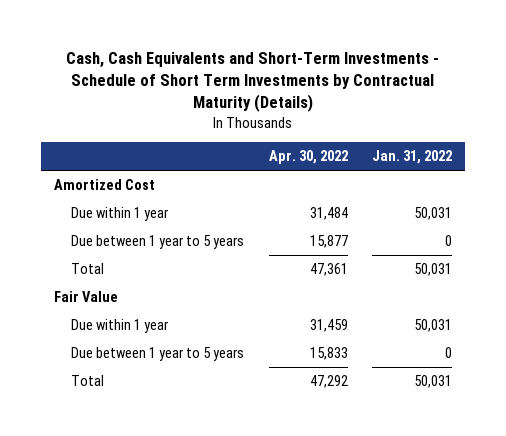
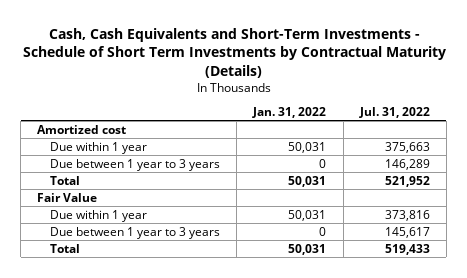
[268,150,348,165] Apr. 30, 2022 -> none
none -> [358,107,430,119] Jul. 31, 2022
[53,179,155,191] Amortized Cost -> [37,124,127,134] Amortized cost
[70,235,244,250] Due between 1 year to 5 years -> [50,158,221,171] Due between 1 year to 3 years
[70,347,244,362] Due between 1 year to 5 years -> [50,226,221,239] Due between 1 year to 3 years

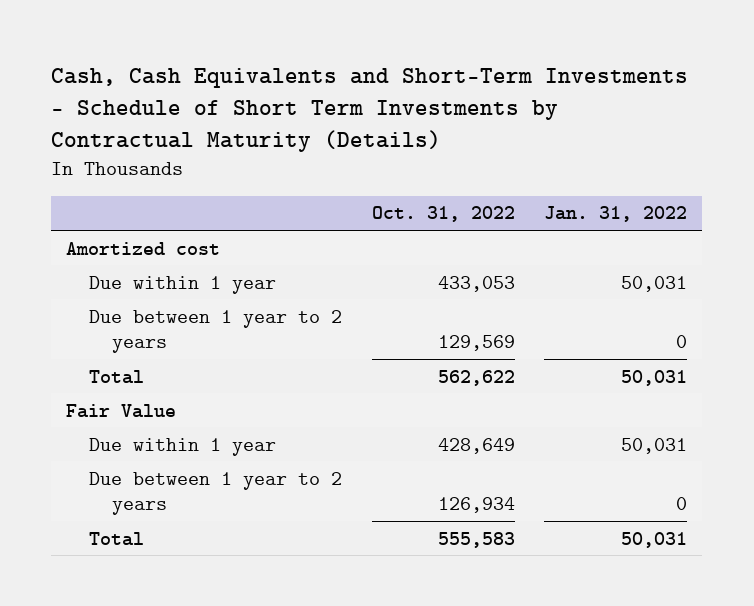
[358,107,430,119] Jul. 31, 2022 -> none
none -> [371,206,515,223] Oct. 31, 2022
[50,158,221,171] Due between 1 year to 3 years -> [89,309,343,354] Due between 1 year to 2 years
[50,226,221,239] Due between 1 year to 3 years -> [89,471,343,516] Due between 1 year to 2 years

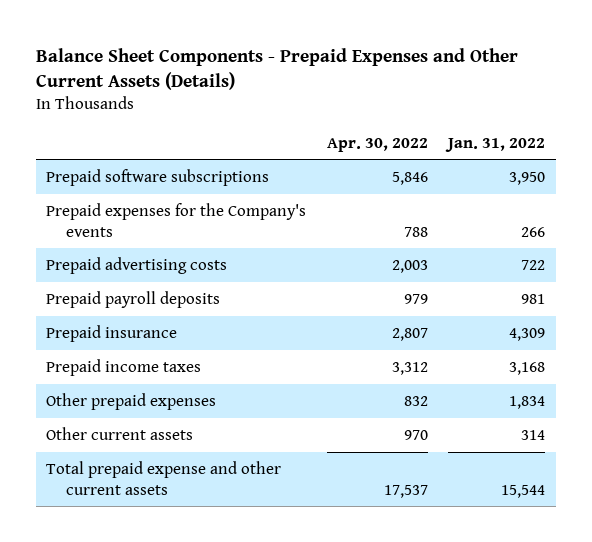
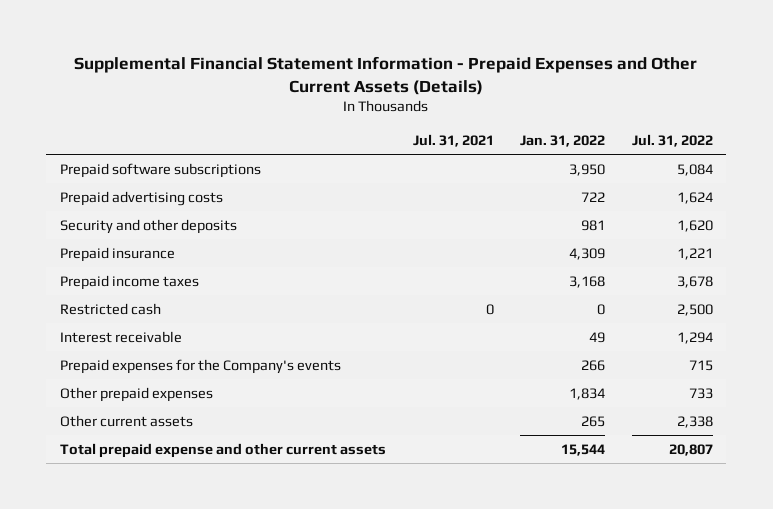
[36,47,519,91] Balance Sheet Components - Prepaid Expenses and Other Current Assets (Details) -> [74,56,698,95] Supplemental Financial Statement Information - Prepaid Expenses and Other Current Assets (Details)
[326,137,428,152] Apr. 30, 2022 -> none
none -> [412,133,494,147] Jul. 31, 2021
none -> [631,133,713,147] Jul. 31, 2022
[46,290,221,308] Prepaid payroll deposits -> [59,218,237,234] Security and other deposits
none -> [59,302,161,315] Restricted cash
none -> [59,330,182,343] Interest receivable
[46,202,307,237] Prepaid expenses for the Company's events -> [59,358,341,374] Prepaid expenses for the Company's events
[521,429,546,440] 314 -> [581,415,606,427] 265

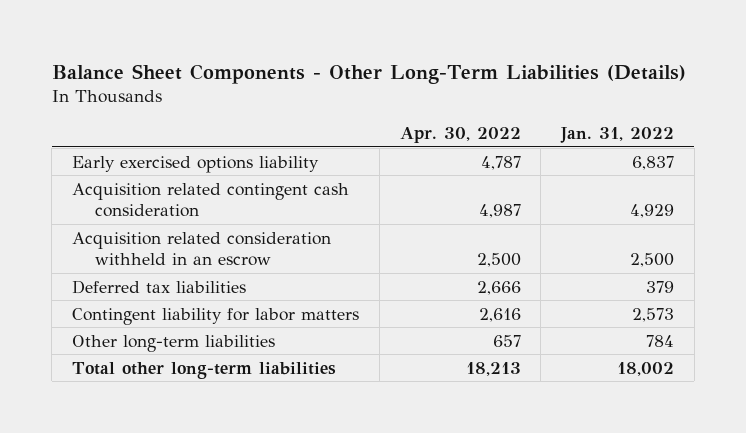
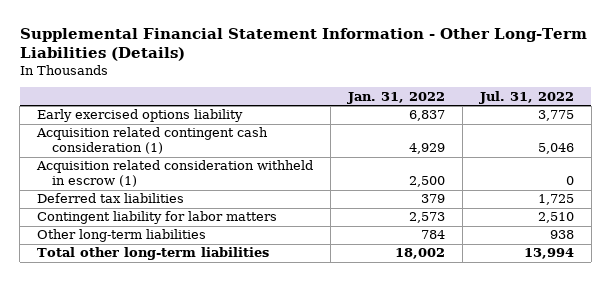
[51,63,686,84] Balance Sheet Components - Other Long-Term Liabilities (Details) -> [19,27,587,62] Supplemental Financial Statement Information - Other Long-Term Liabilities (Details)
[399,127,521,144] Apr. 30, 2022 -> none
none -> [478,90,574,104] Jul. 31, 2022
[72,182,350,218] Acquisition related contingent cash consideration -> [36,127,269,155] Acquisition related contingent cash consideration (1)
[72,231,332,267] Acquisition related consideration withheld in an escrow -> [36,160,314,188] Acquisition related consideration withheld in escrow (1)

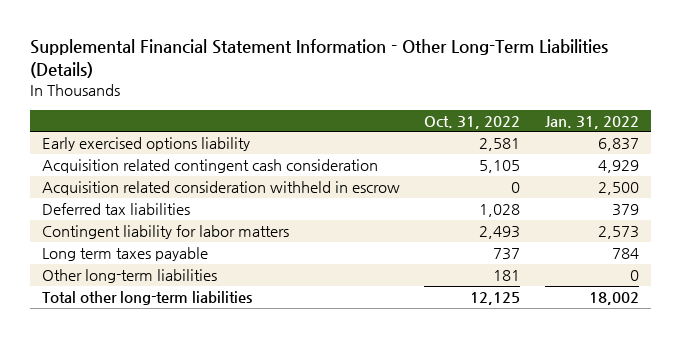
[478,90,574,104] Jul. 31, 2022 -> none
none -> [424,115,521,129] Oct. 31, 2022
[36,127,269,155] Acquisition related contingent cash consideration (1) -> [41,159,378,174] Acquisition related contingent cash consideration
[36,160,314,188] Acquisition related consideration withheld in escrow (1) -> [41,181,400,196] Acquisition related consideration withheld in escrow
none -> [41,247,208,262] Long term taxes payable
[420,230,445,240] 784 -> [629,270,639,282] 0

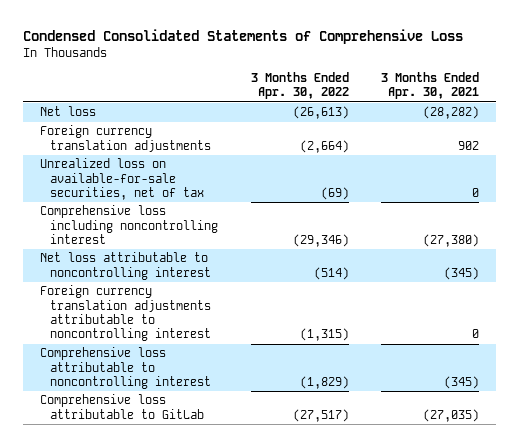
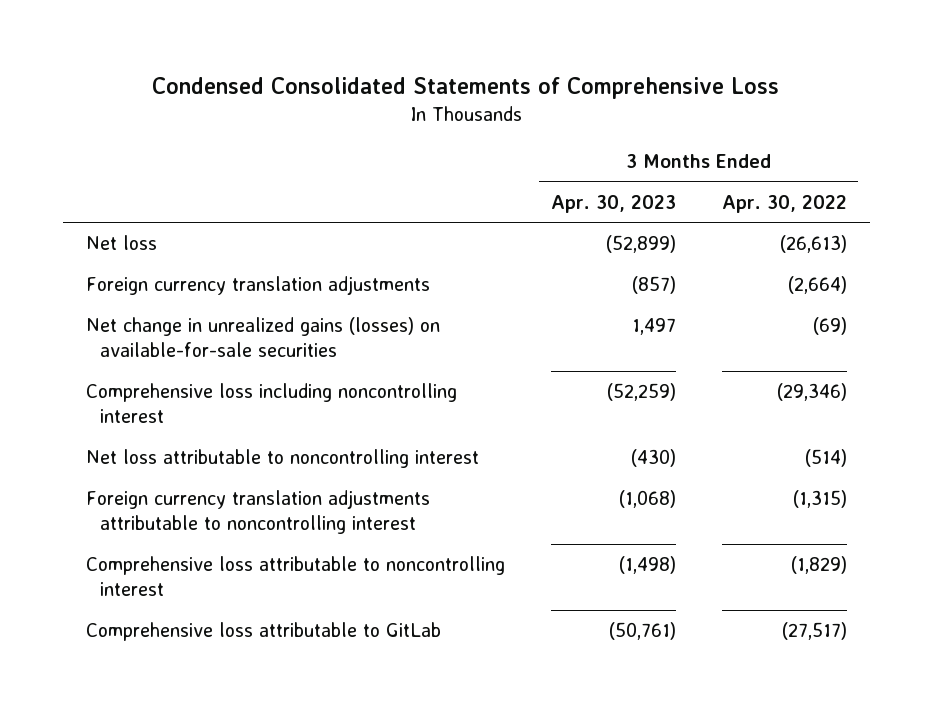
[381,72,480,100] 3 Months Ended Apr. 30, 2021 -> none
none -> [550,194,676,213] Apr. 30, 2023
[39,158,204,201] Unrealized loss on available-for-sale securities, net of tax -> [85,317,440,358] Net change in unrealized gains (losses) on available-for-sale securities

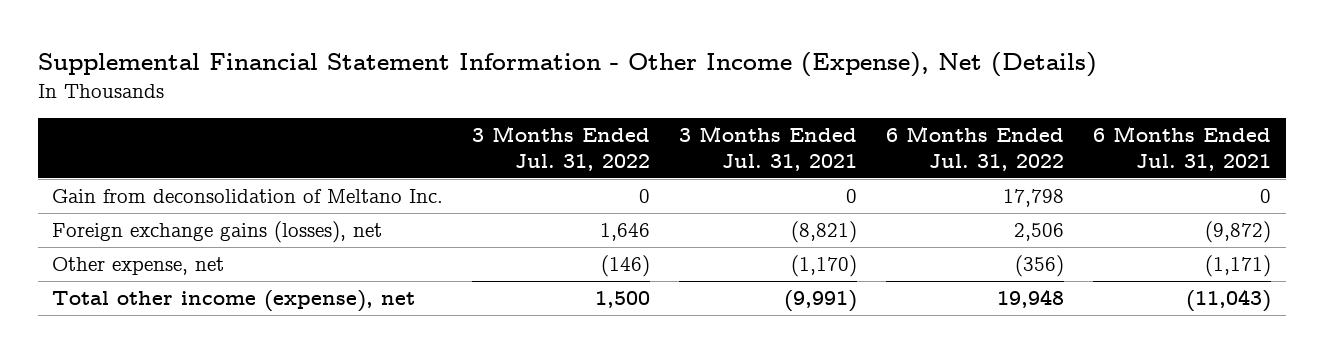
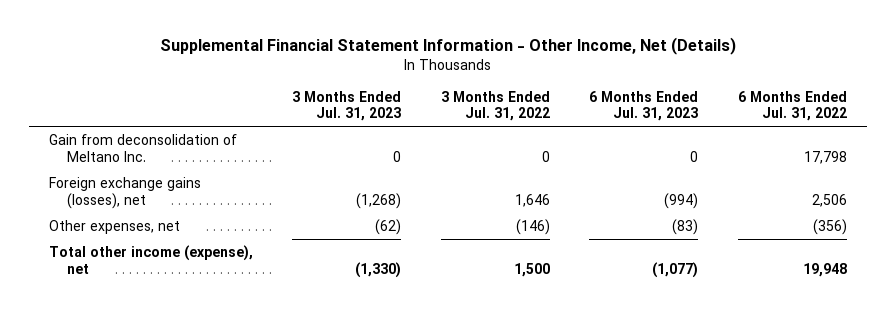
[37,51,1097,77] Supplemental Financial Statement Information - Other Income (Expense), Net (Details) -> [159,36,736,55] Supplemental Financial Statement Information - Other Income, Net (Details)
[679,126,858,171] 3 Months Ended Jul. 31, 2021 -> none
[1093,126,1272,171] 6 Months Ended Jul. 31, 2021 -> none
none -> [292,90,402,122] 3 Months Ended Jul. 31, 2023
none -> [589,90,699,122] 6 Months Ended Jul. 31, 2023
[52,257,225,276] Other expense, net -> [48,220,180,235] Other expenses, net

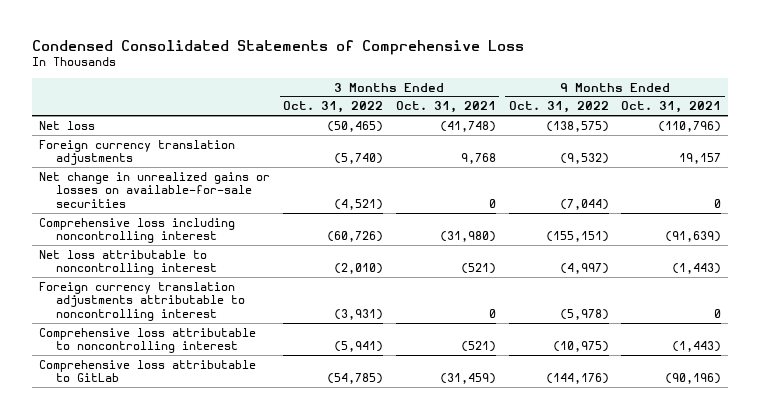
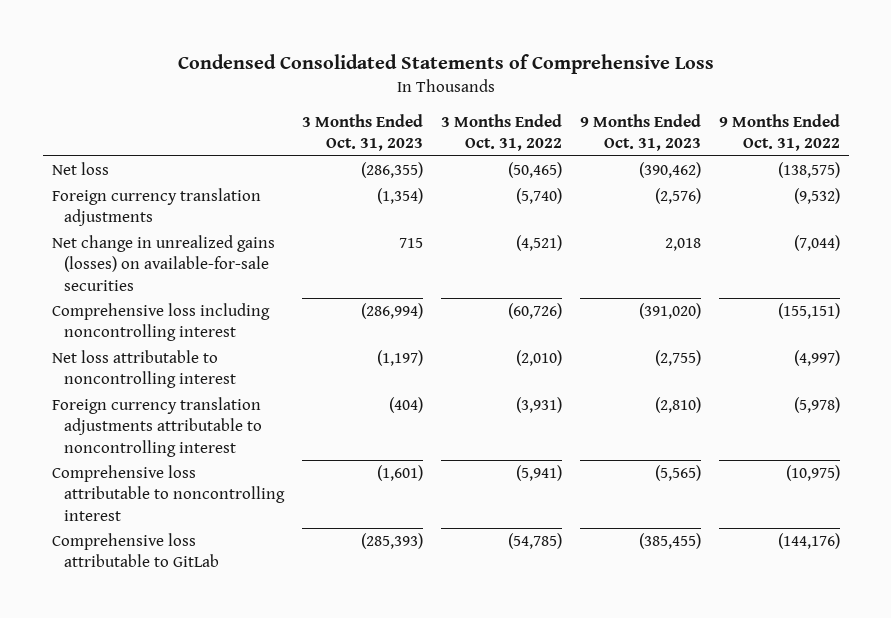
[395,101,496,114] Oct. 31, 2021 -> none
[621,101,722,114] Oct. 31, 2021 -> none
none -> [302,113,424,151] 3 Months Ended Oct. 31, 2023
none -> [579,113,701,151] 9 Months Ended Oct. 31, 2023
[38,171,270,208] Net change in unrealized gains or losses on available-for-sale securities -> [51,235,275,291] Net change in unrealized gains (losses) on available-for-sale securities

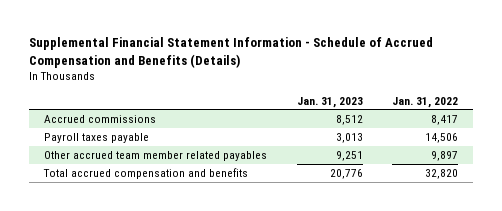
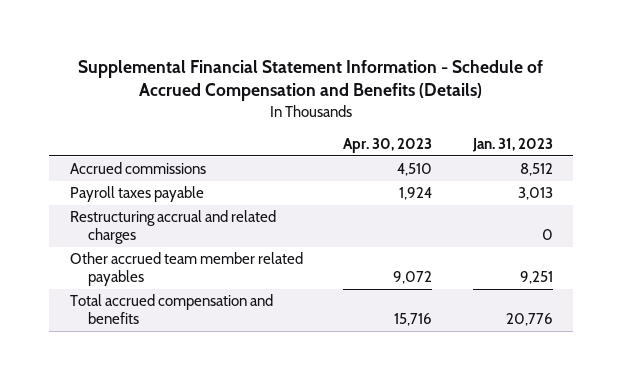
[392,96,459,108] Jan. 31, 2022 -> none
none -> [343,138,433,154] Apr. 30, 2023
none -> [69,210,276,245] Restructuring accrual and related charges

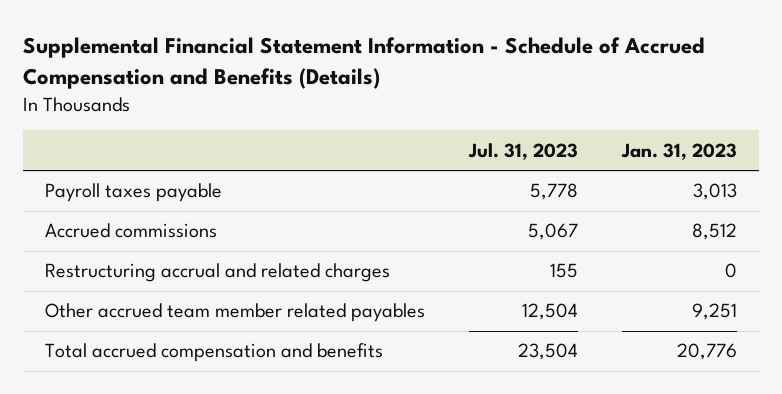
[343,138,433,154] Apr. 30, 2023 -> none
none -> [467,142,578,160] Jul. 31, 2023
[69,162,206,175] Accrued commissions -> [44,223,217,239] Accrued commissions

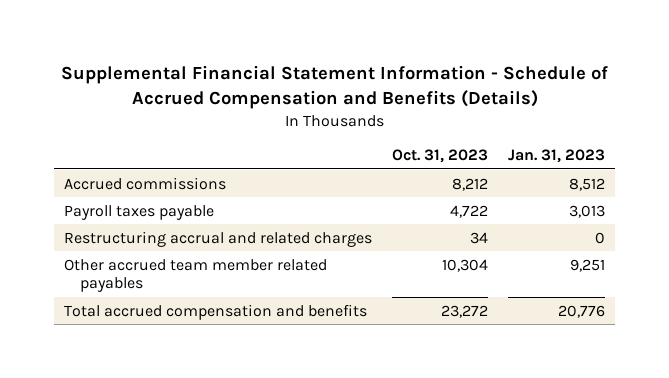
[467,142,578,160] Jul. 31, 2023 -> none
none -> [392,149,489,164] Oct. 31, 2023
[44,183,222,203] Payroll taxes payable -> [64,204,215,220] Payroll taxes payable

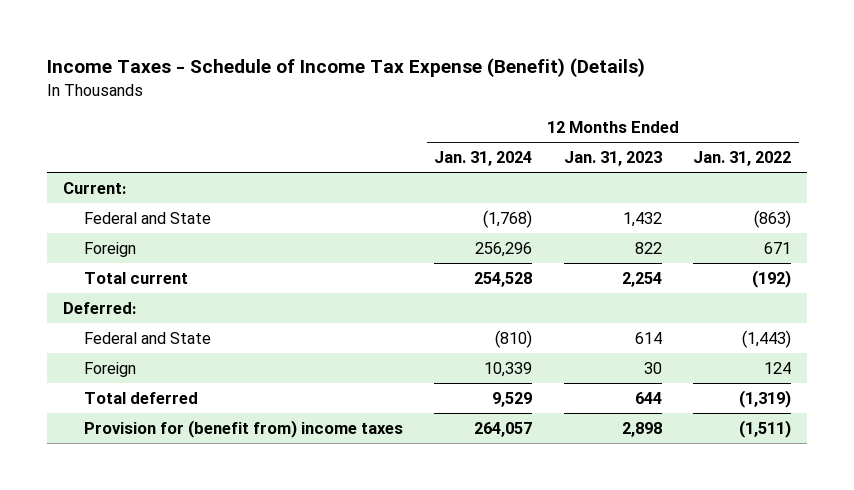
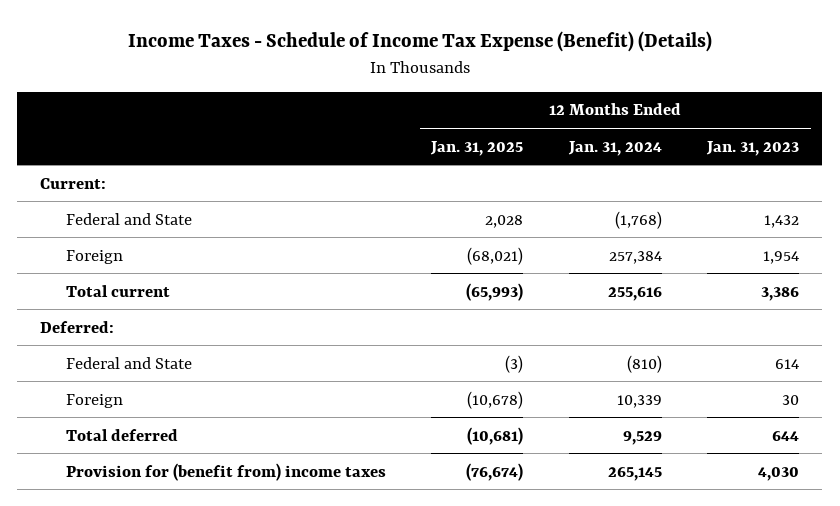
[692,151,791,167] Jan. 31, 2022 -> none
none -> [430,140,524,156] Jan. 31, 2025
[475,241,533,257] 256,296 -> [608,250,662,264] 257,384
[634,241,662,254] 822 -> [763,250,800,264] 1,954
[474,271,533,287] 254,528 -> [607,286,662,301] 255,616
[621,271,662,287] 2,254 -> [761,286,800,301] 3,386
[474,421,533,437] 264,057 -> [607,466,662,481] 265,145
[621,421,662,437] 2,898 -> [758,466,800,481] 4,030

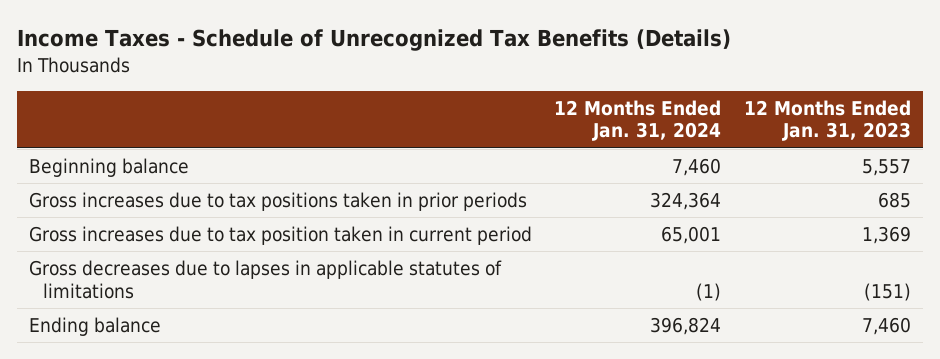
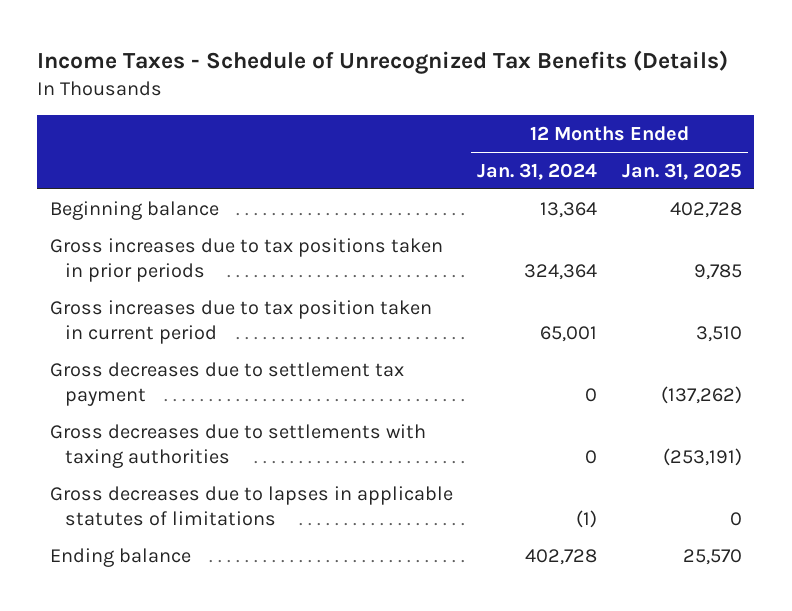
[744,99,912,142] 12 Months Ended Jan. 31, 2023 -> none
none -> [622,162,743,180] Jan. 31, 2025
[672,157,722,176] 7,460 -> [540,201,598,218] 13,364
none -> [49,361,404,406] Gross decreases due to settlement tax payment
none -> [49,423,426,468] Gross decreases due to settlements with taxing authorities
[650,316,722,335] 396,824 -> [525,548,598,565] 402,728

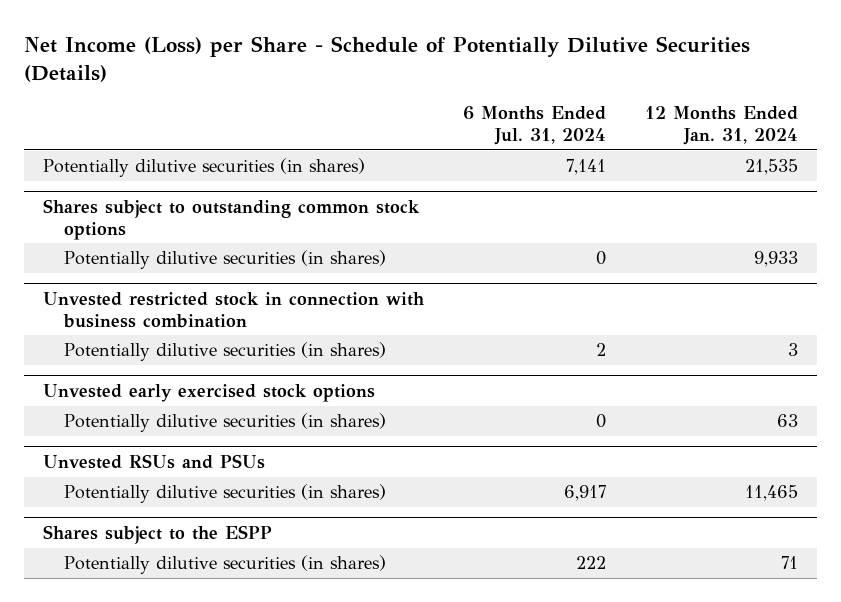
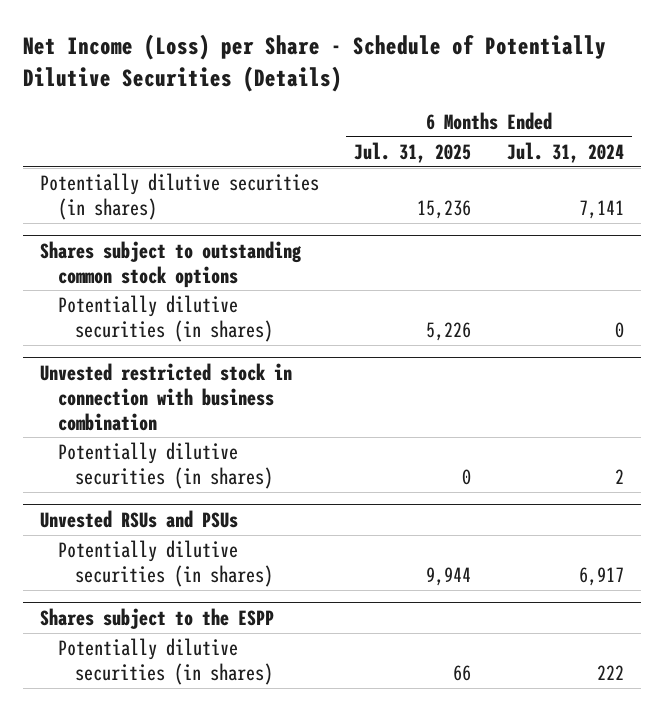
[644,106,798,146] 12 Months Ended Jan. 31, 2024 -> none
none -> [354,142,472,164] Jul. 31, 2025
[43,384,376,403] Unvested early exercised stock options -> none
[64,413,387,433] Potentially dilutive securities (in shares) -> none

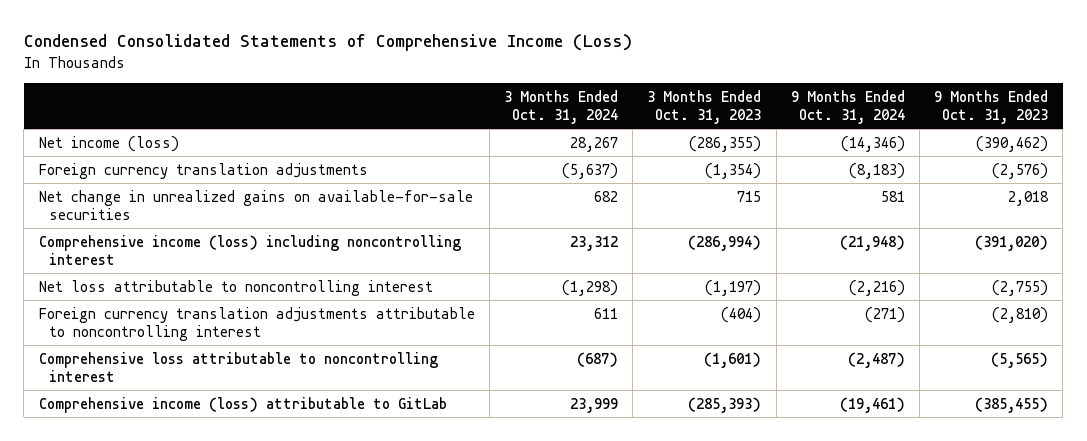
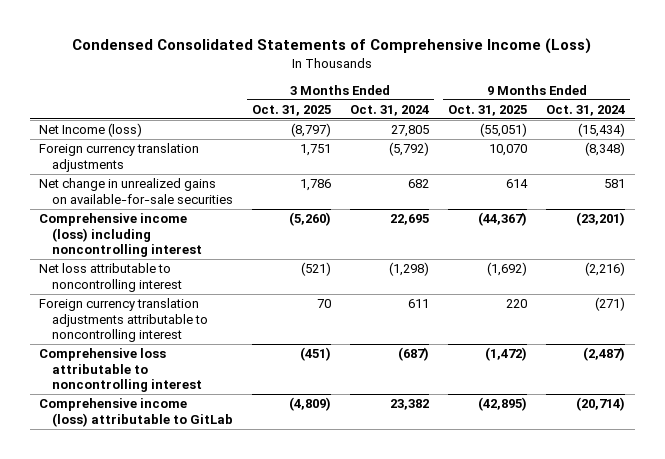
[647,89,762,124] 3 Months Ended Oct. 31, 2023 -> none
[934,89,1049,124] 9 Months Ended Oct. 31, 2023 -> none
none -> [251,105,331,117] Oct. 31, 2025
none -> [448,105,528,117] Oct. 31, 2025
[38,135,179,152] Net income (loss) -> [39,123,143,138] Net Income (loss)
[569,136,618,152] 28,267 -> [390,125,429,138] 27,805
[840,135,905,152] (14,346) -> [578,123,626,138] (15,434)
[561,162,618,179] (5,637) -> [388,142,429,157] (5,792)
[848,162,905,179] (8,183) -> [585,142,626,157] (8,348)
[569,235,618,251] 23,312 -> [389,214,429,226] 22,695
[839,234,905,251] (21,948) -> [576,212,626,227] (23,201)
[569,397,618,413] 23,999 -> [389,399,429,411] 23,382
[839,396,905,413] (19,461) -> [576,397,626,412] (20,714)

